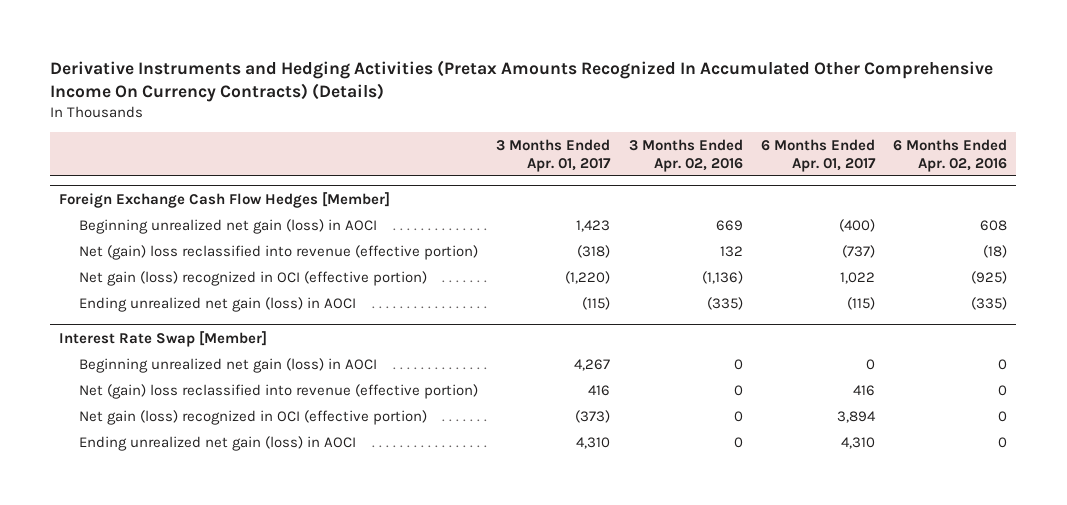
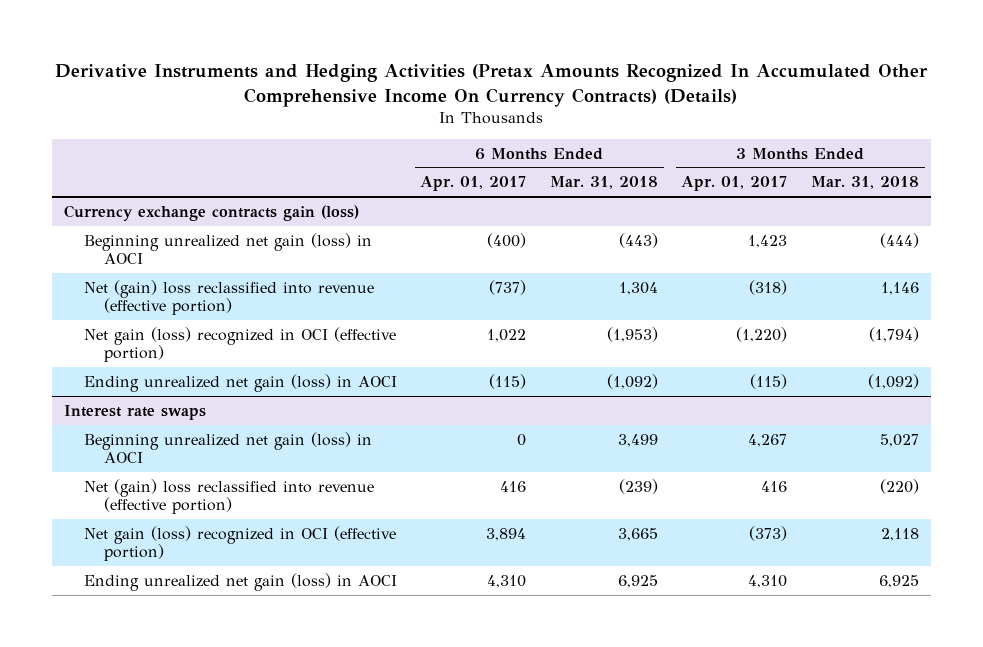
[628,138,743,172] 3 Months Ended Apr. 02, 2016 -> none
[893,138,1008,172] 6 Months Ended Apr. 02, 2016 -> none
none -> [549,176,658,190] Mar. 31, 2018
none -> [810,176,919,190] Mar. 31, 2018
[59,191,391,208] Foreign Exchange Cash Flow Hedges [Member] -> [64,204,360,221] Currency exchange contracts gain (loss)
[59,330,268,347] Interest Rate Swap [Member] -> [64,404,207,420] Interest rate swaps

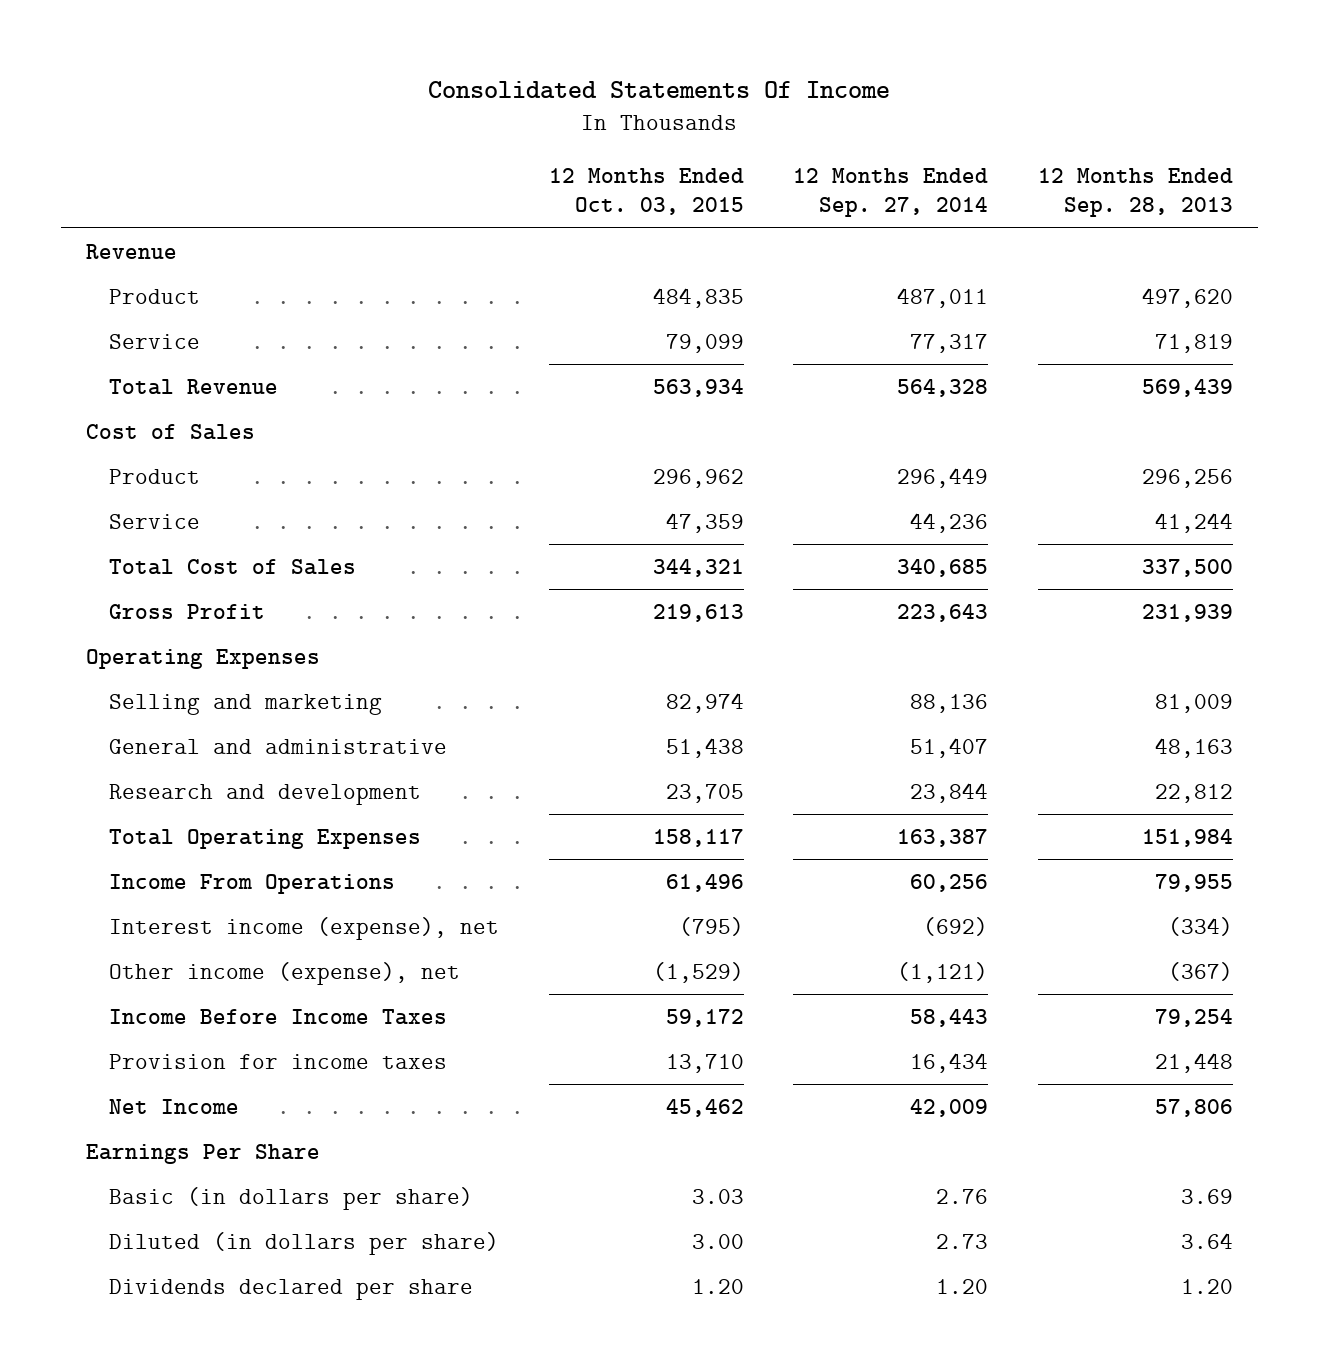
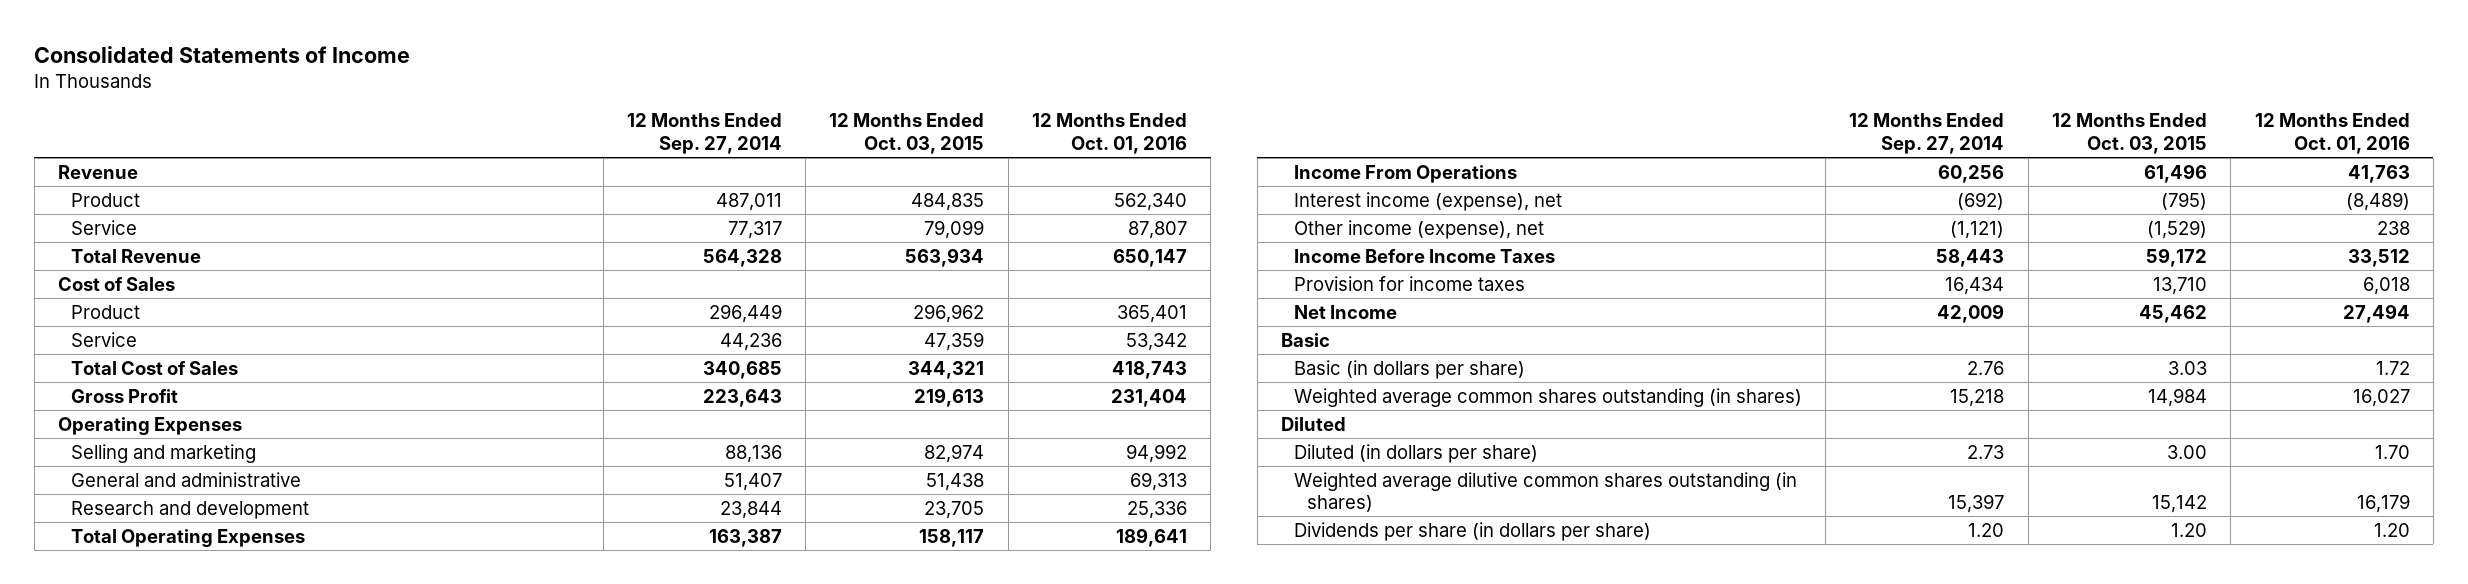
[428,80,891,99] Consolidated Statements Of Income -> [34,46,411,64] Consolidated Statements of Income
[1037,168,1233,218] 12 Months Ended Sep. 28, 2013 -> none
none -> [1031,113,1187,154] 12 Months Ended Oct. 01, 2016
[85,1143,320,1164] Earnings Per Share -> none
none -> [1280,332,1330,347] Basic
none -> [1293,387,1802,407] Weighted average common shares outstanding (in shares)
none -> [1280,416,1346,431] Diluted
none -> [1293,471,1797,513] Weighted average dilutive common shares outstanding (in shares)
[109,1278,474,1300] Dividends declared per share -> [1293,521,1651,541] Dividends per share (in dollars per share)

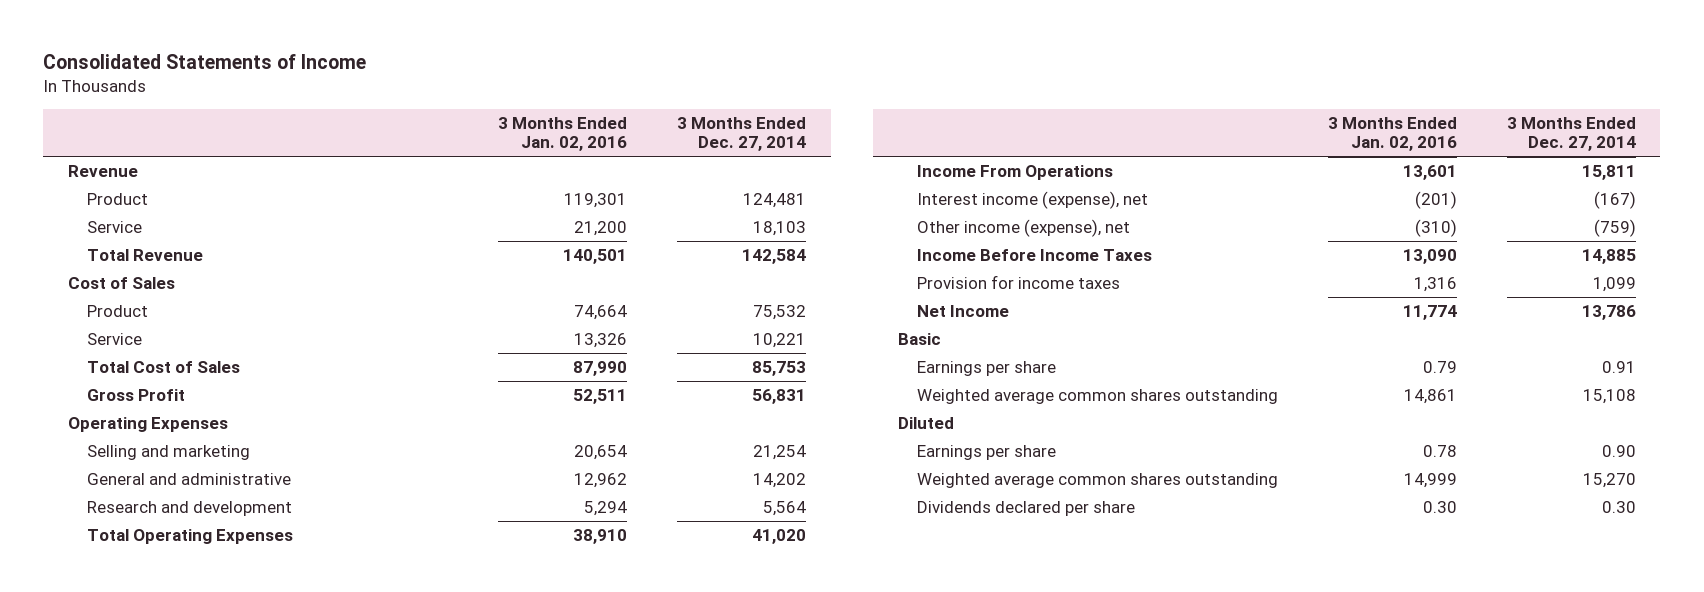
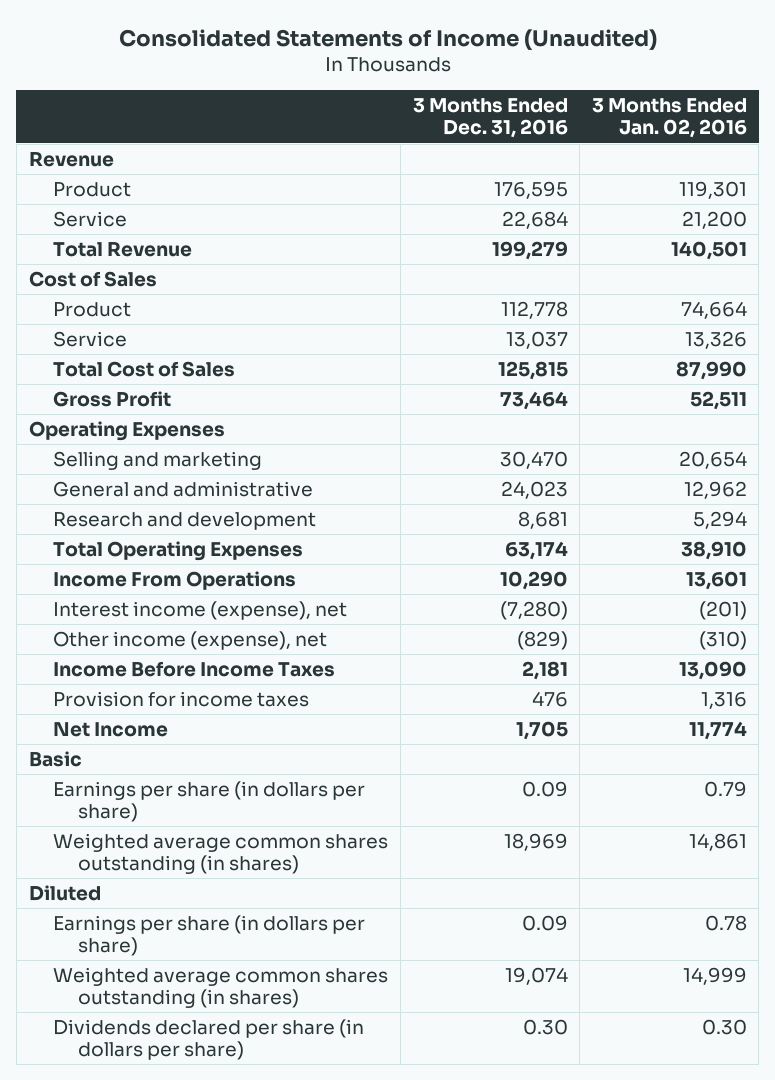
[43,54,367,70] Consolidated Statements of Income -> [118,28,657,50] Consolidated Statements of Income (Unaudited)
[676,116,806,152] 3 Months Ended Dec. 27, 2014 -> none
none -> [412,98,568,139] 3 Months Ended Dec. 31, 2016
[916,360,1056,376] Earnings per share -> [53,781,366,823] Earnings per share (in dollars per share)
[916,388,1278,404] Weighted average common shares outstanding -> [53,833,389,875] Weighted average common shares outstanding (in shares)
[916,444,1056,460] Earnings per share -> [53,915,366,957] Earnings per share (in dollars per share)
[916,472,1278,488] Weighted average common shares outstanding -> [53,967,389,1009] Weighted average common shares outstanding (in shares)
[916,500,1135,516] Dividends declared per share -> [53,1019,365,1061] Dividends declared per share (in dollars per share)

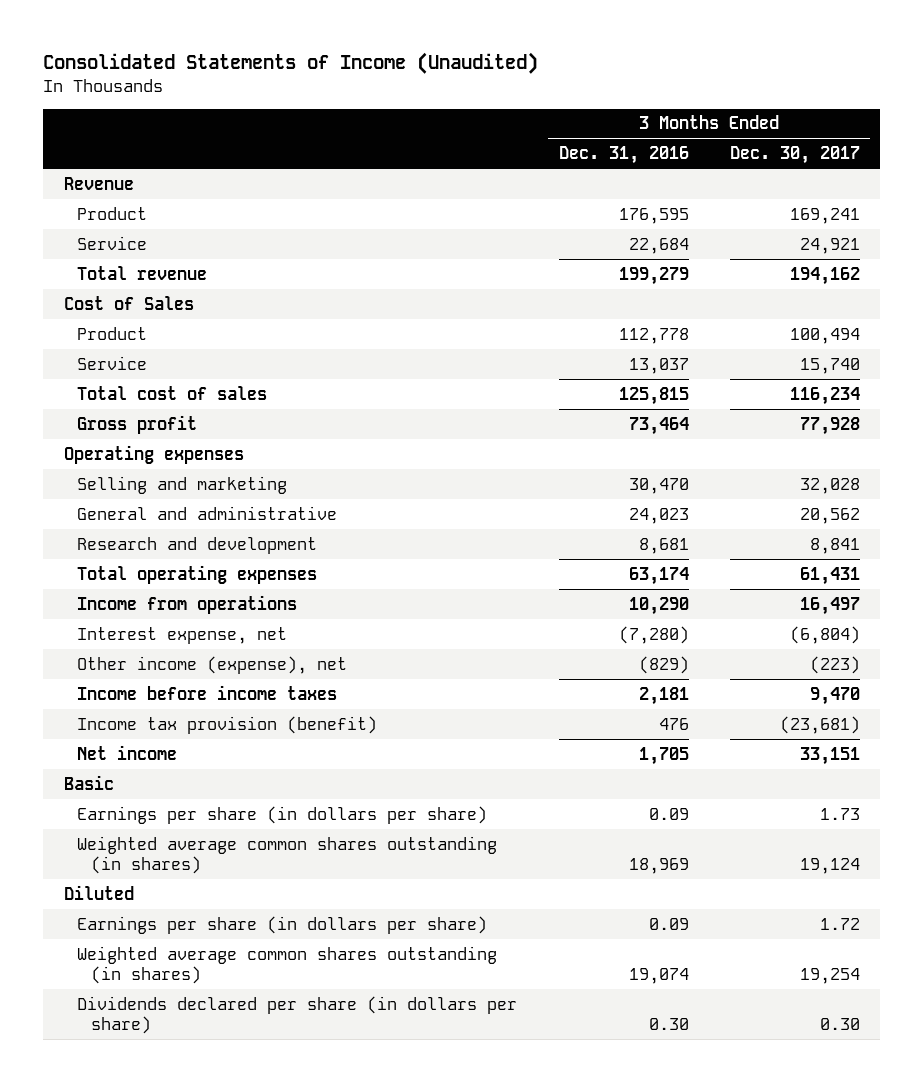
[591,98,747,139] 3 Months Ended Jan. 02, 2016 -> none
none -> [729,146,860,165] Dec. 30, 2017
[53,242,193,258] Total Revenue -> [77,265,208,280] Total revenue
[53,361,236,378] Total Cost of Sales -> [77,385,268,400] Total cost of sales
[53,391,172,408] Gross Profit -> [77,414,198,434] Gross profit
[28,421,225,442] Operating Expenses -> [63,444,244,464] Operating expenses
[53,541,304,562] Total Operating Expenses -> [77,564,318,584] Total operating expenses
[53,571,297,591] Income From Operations -> [77,594,298,614] Income from operations
[53,601,348,621] Interest income (expense), net -> [77,626,288,644] Interest expense, net
[53,661,336,678] Income Before Income Taxes -> [77,684,338,700] Income before income taxes
[53,691,310,708] Provision for income taxes -> [77,715,378,734] Income tax provision (benefit)
[53,722,169,738] Net Income -> [77,744,178,760] Net income

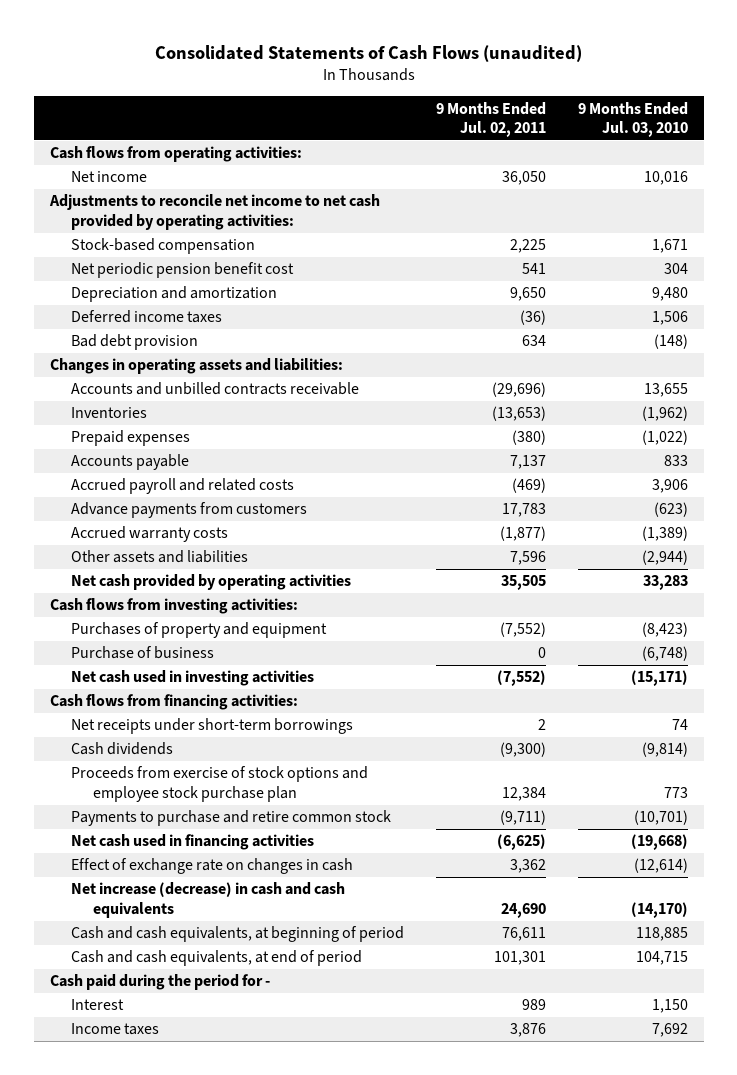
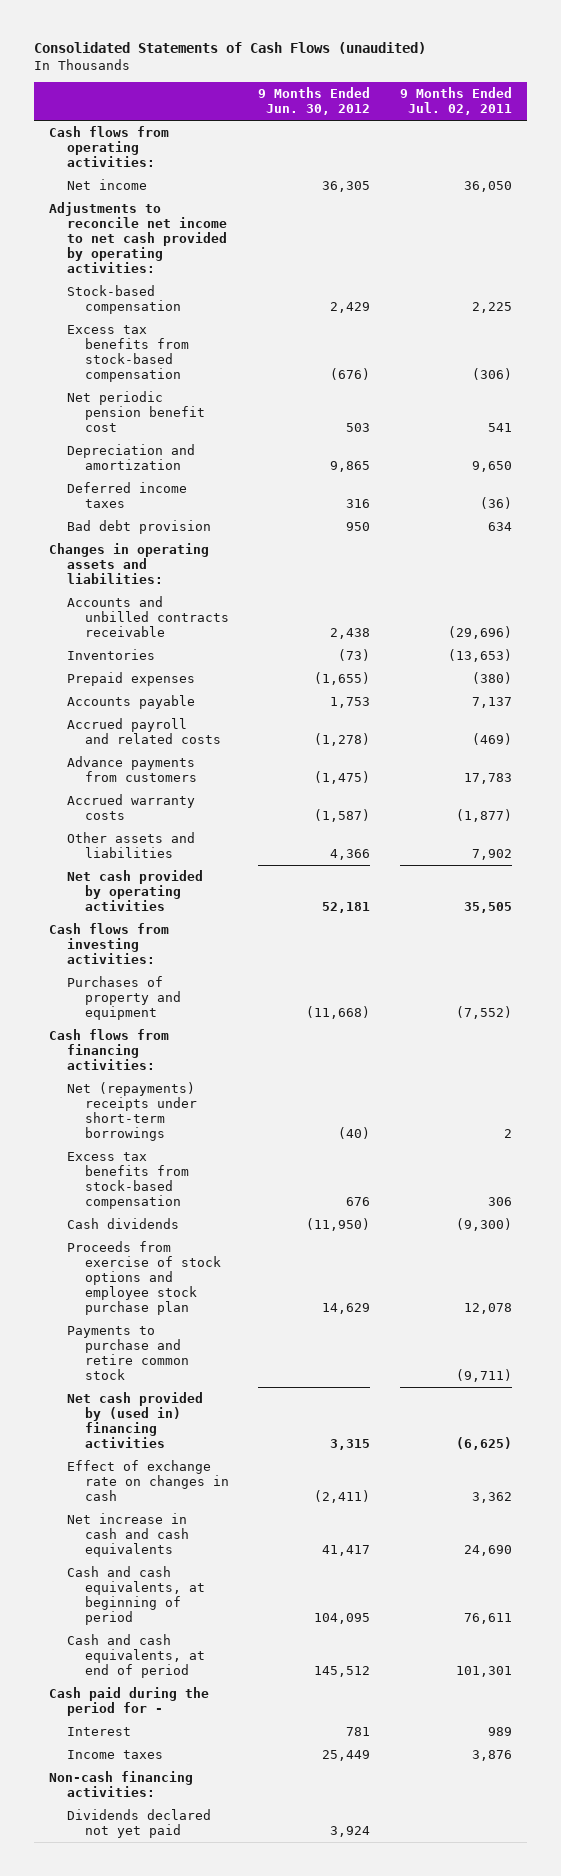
[577,101,688,138] 9 Months Ended Jul. 03, 2010 -> none
none -> [258,87,371,116] 9 Months Ended Jun. 30, 2012
none -> [66,324,189,382] Excess tax benefits from stock-based compensation
[509,551,546,566] 7,596 -> [472,848,513,860] 7,902
[71,646,215,660] Purchase of business -> none
[71,670,315,687] Net cash used in investing activities -> none
[71,718,354,735] Net receipts under short-term borrowings -> [66,1081,197,1141] Net (repayments) receipts under short-term borrowings
none -> [66,1151,189,1209] Excess tax benefits from stock-based compensation
[501,786,546,801] 12,384 -> [464,1302,513,1314] 12,078
[71,834,315,851] Net cash used in financing activities -> [66,1391,203,1448] Net cash provided by (used in) financing activities
[71,882,346,918] Net increase (decrease) in cash and cash equivalents -> [66,1512,189,1557] Net increase in cash and cash equivalents
none -> [49,1770,194,1797] Non-cash financing activities:
none -> [66,1808,211,1838] Dividends declared not yet paid

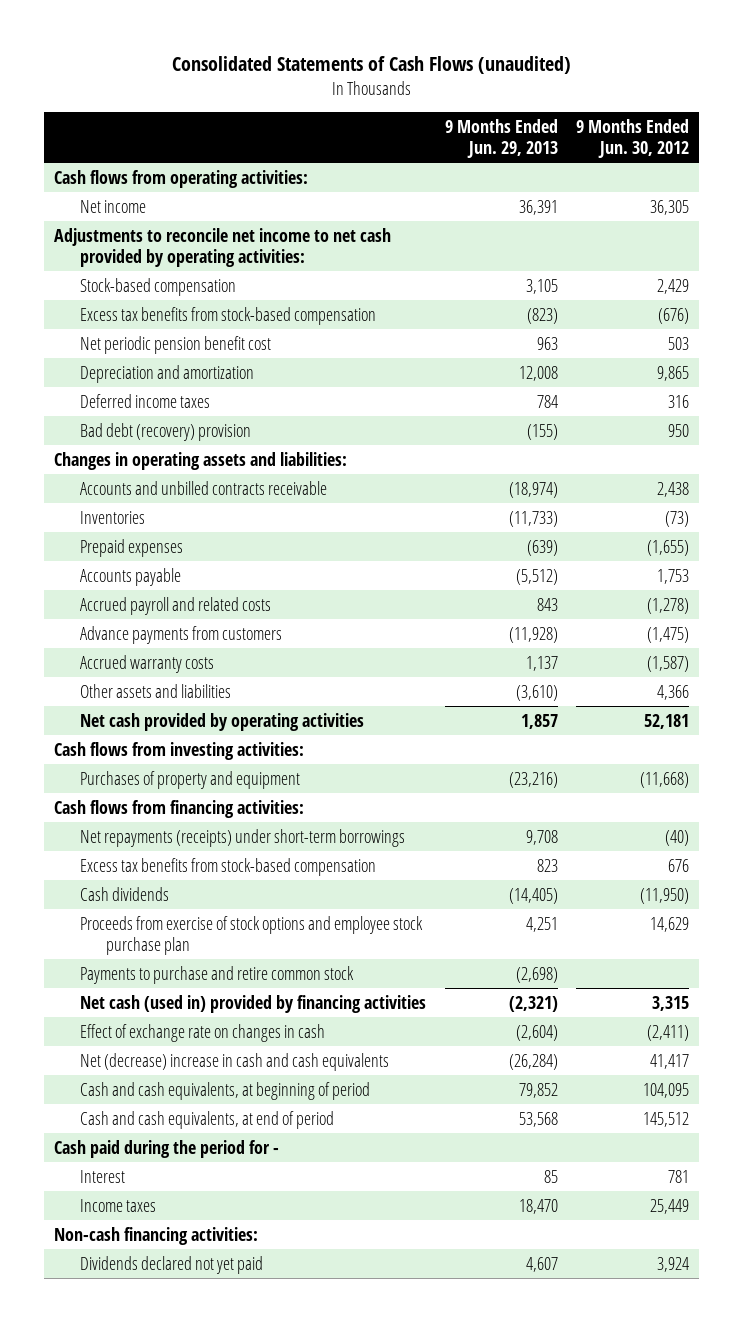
[400,87,513,116] 9 Months Ended Jul. 02, 2011 -> none
none -> [444,118,558,158] 9 Months Ended Jun. 29, 2013
[66,519,211,534] Bad debt provision -> [79,422,251,441] Bad debt (recovery) provision
[66,1081,197,1141] Net (repayments) receipts under short-term borrowings -> [79,828,405,847] Net repayments (receipts) under short-term borrowings
[66,1391,203,1448] Net cash provided by (used in) financing activities -> [79,994,426,1013] Net cash (used in) provided by financing activities
[66,1512,189,1557] Net increase in cash and cash equivalents -> [79,1052,389,1071] Net (decrease) increase in cash and cash equivalents

